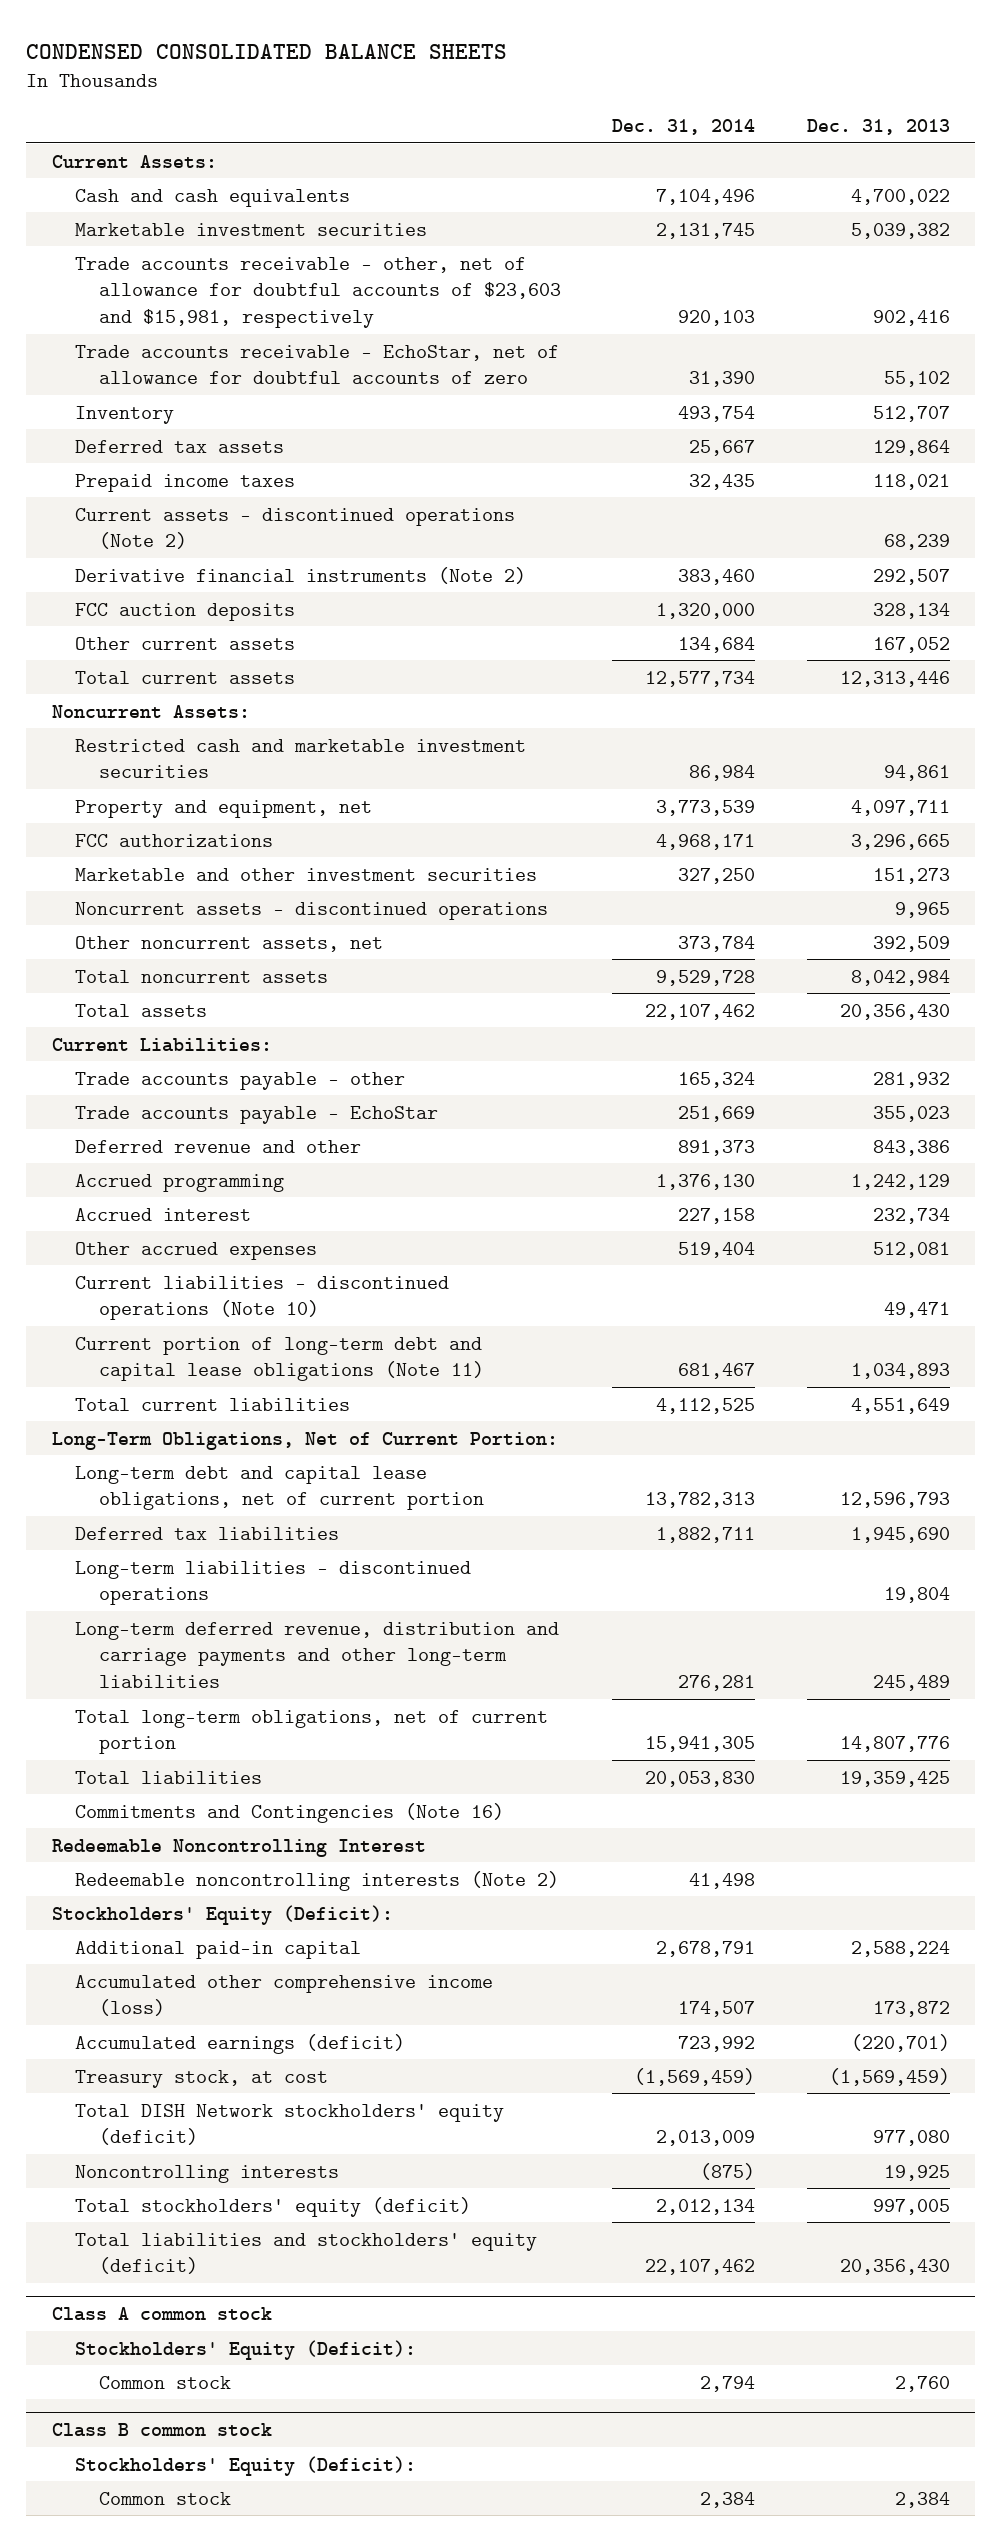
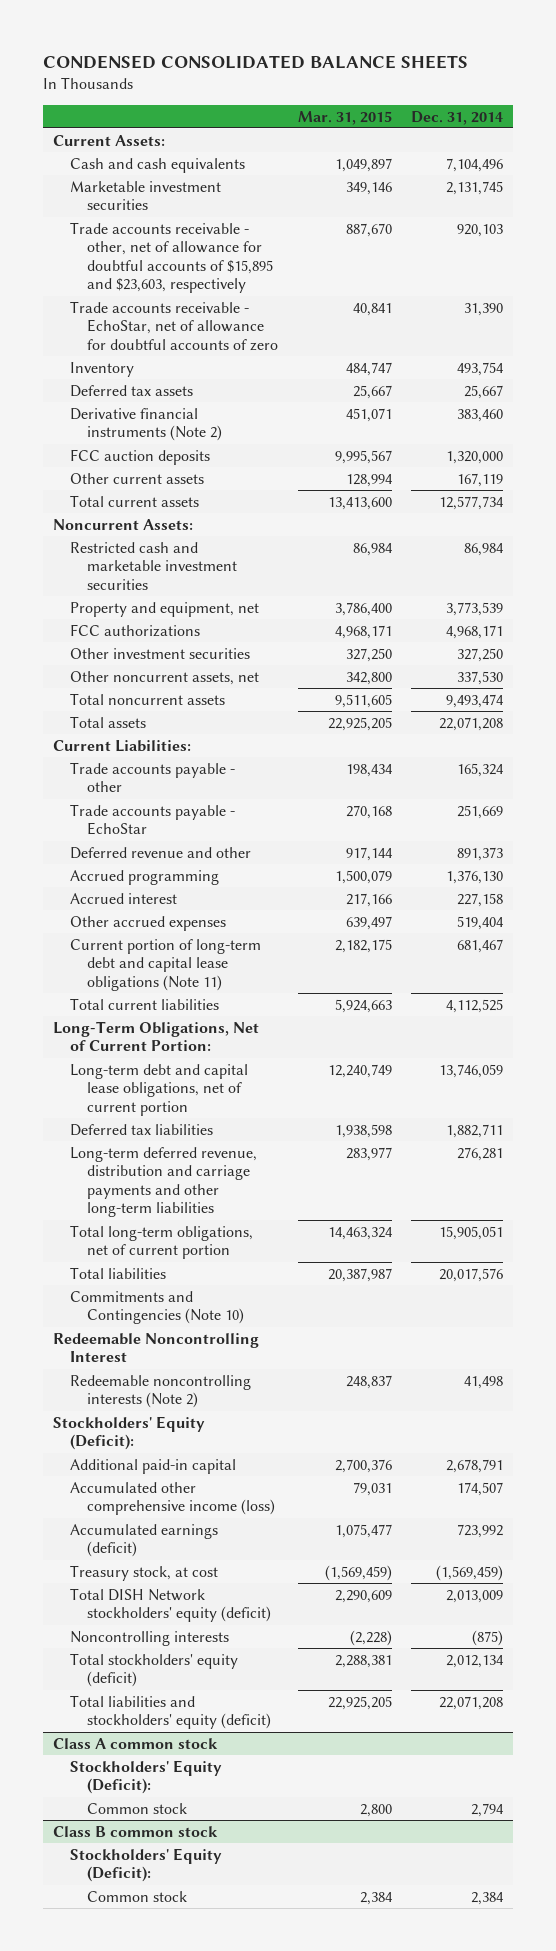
[806,118,950,135] Dec. 31, 2013 -> none
none -> [297,110,392,125] Mar. 31, 2015
[75,256,561,328] Trade accounts receivable - other, net of allowance for doubtful accounts of $23,603 and $15,981, respectively -> [69,221,274,294] Trade accounts receivable - other, net of allowance for doubtful accounts of $15,895 and $23,603, respectively
[75,473,296,492] Prepaid income taxes -> none
[75,507,516,550] Current assets - discontinued operations (Note 2) -> none
[678,636,756,653] 134,684 -> [456,472,503,487] 167,119
[75,901,549,920] Noncurrent assets - discontinued operations -> none
[75,867,538,881] Marketable and other investment securities -> [69,647,250,659] Other investment securities
[678,935,756,952] 373,784 -> [456,670,503,685] 337,530
[656,969,756,986] 9,529,728 -> [445,693,504,708] 9,493,474
[645,1003,756,1020] 22,107,462 -> [438,716,503,731] 22,071,208
[75,1275,450,1321] Current liabilities - discontinued operations (Note 10) -> none
[645,1492,756,1509] 13,782,313 -> [438,1063,503,1078] 13,746,059
[75,1560,472,1606] Long-term liabilities - discontinued operations -> none
[645,1736,756,1753] 15,941,305 -> [438,1225,503,1240] 15,905,051
[645,1770,756,1787] 20,053,830 -> [438,1267,503,1282] 20,017,576
[75,1802,505,1823] Commitments and Contingencies (Note 16) -> [69,1290,245,1325] Commitments and Contingencies (Note 10)
[645,2259,756,2276] 22,107,462 -> [438,1695,503,1710] 22,071,208

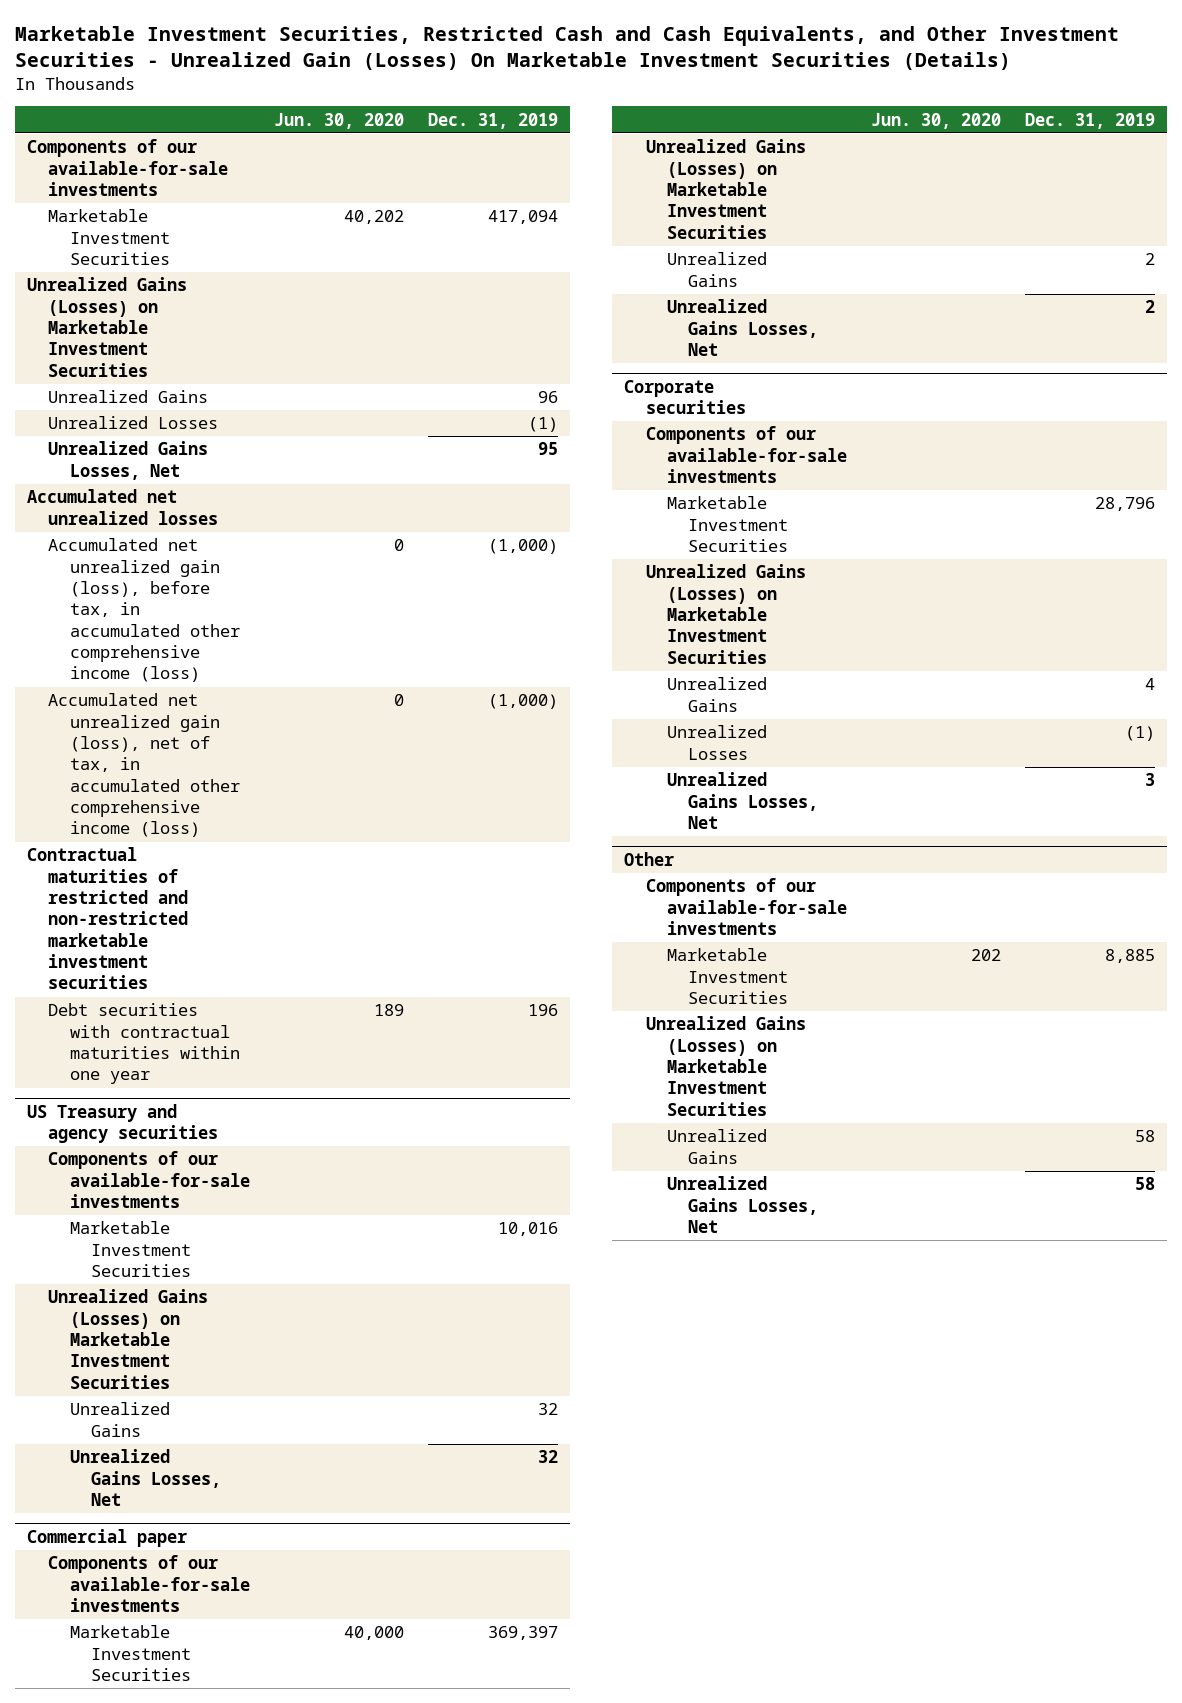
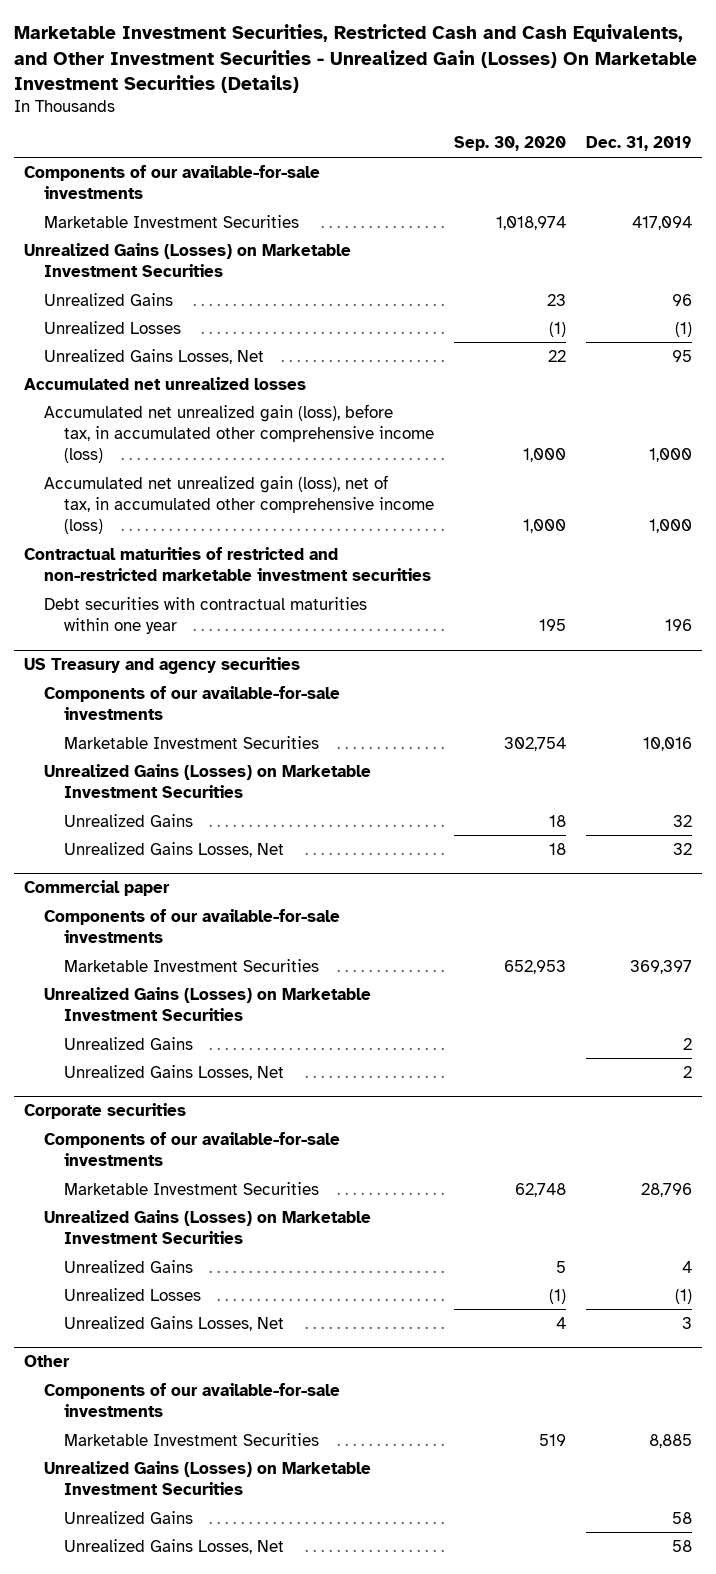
[273,112,404,129] Jun. 30, 2020 -> none
none -> [453,136,566,152] Sep. 30, 2020
[488,539,559,555] (1,000) -> [649,447,693,462] 1,000
[488,694,559,710] (1,000) -> [649,518,693,533] 1,000

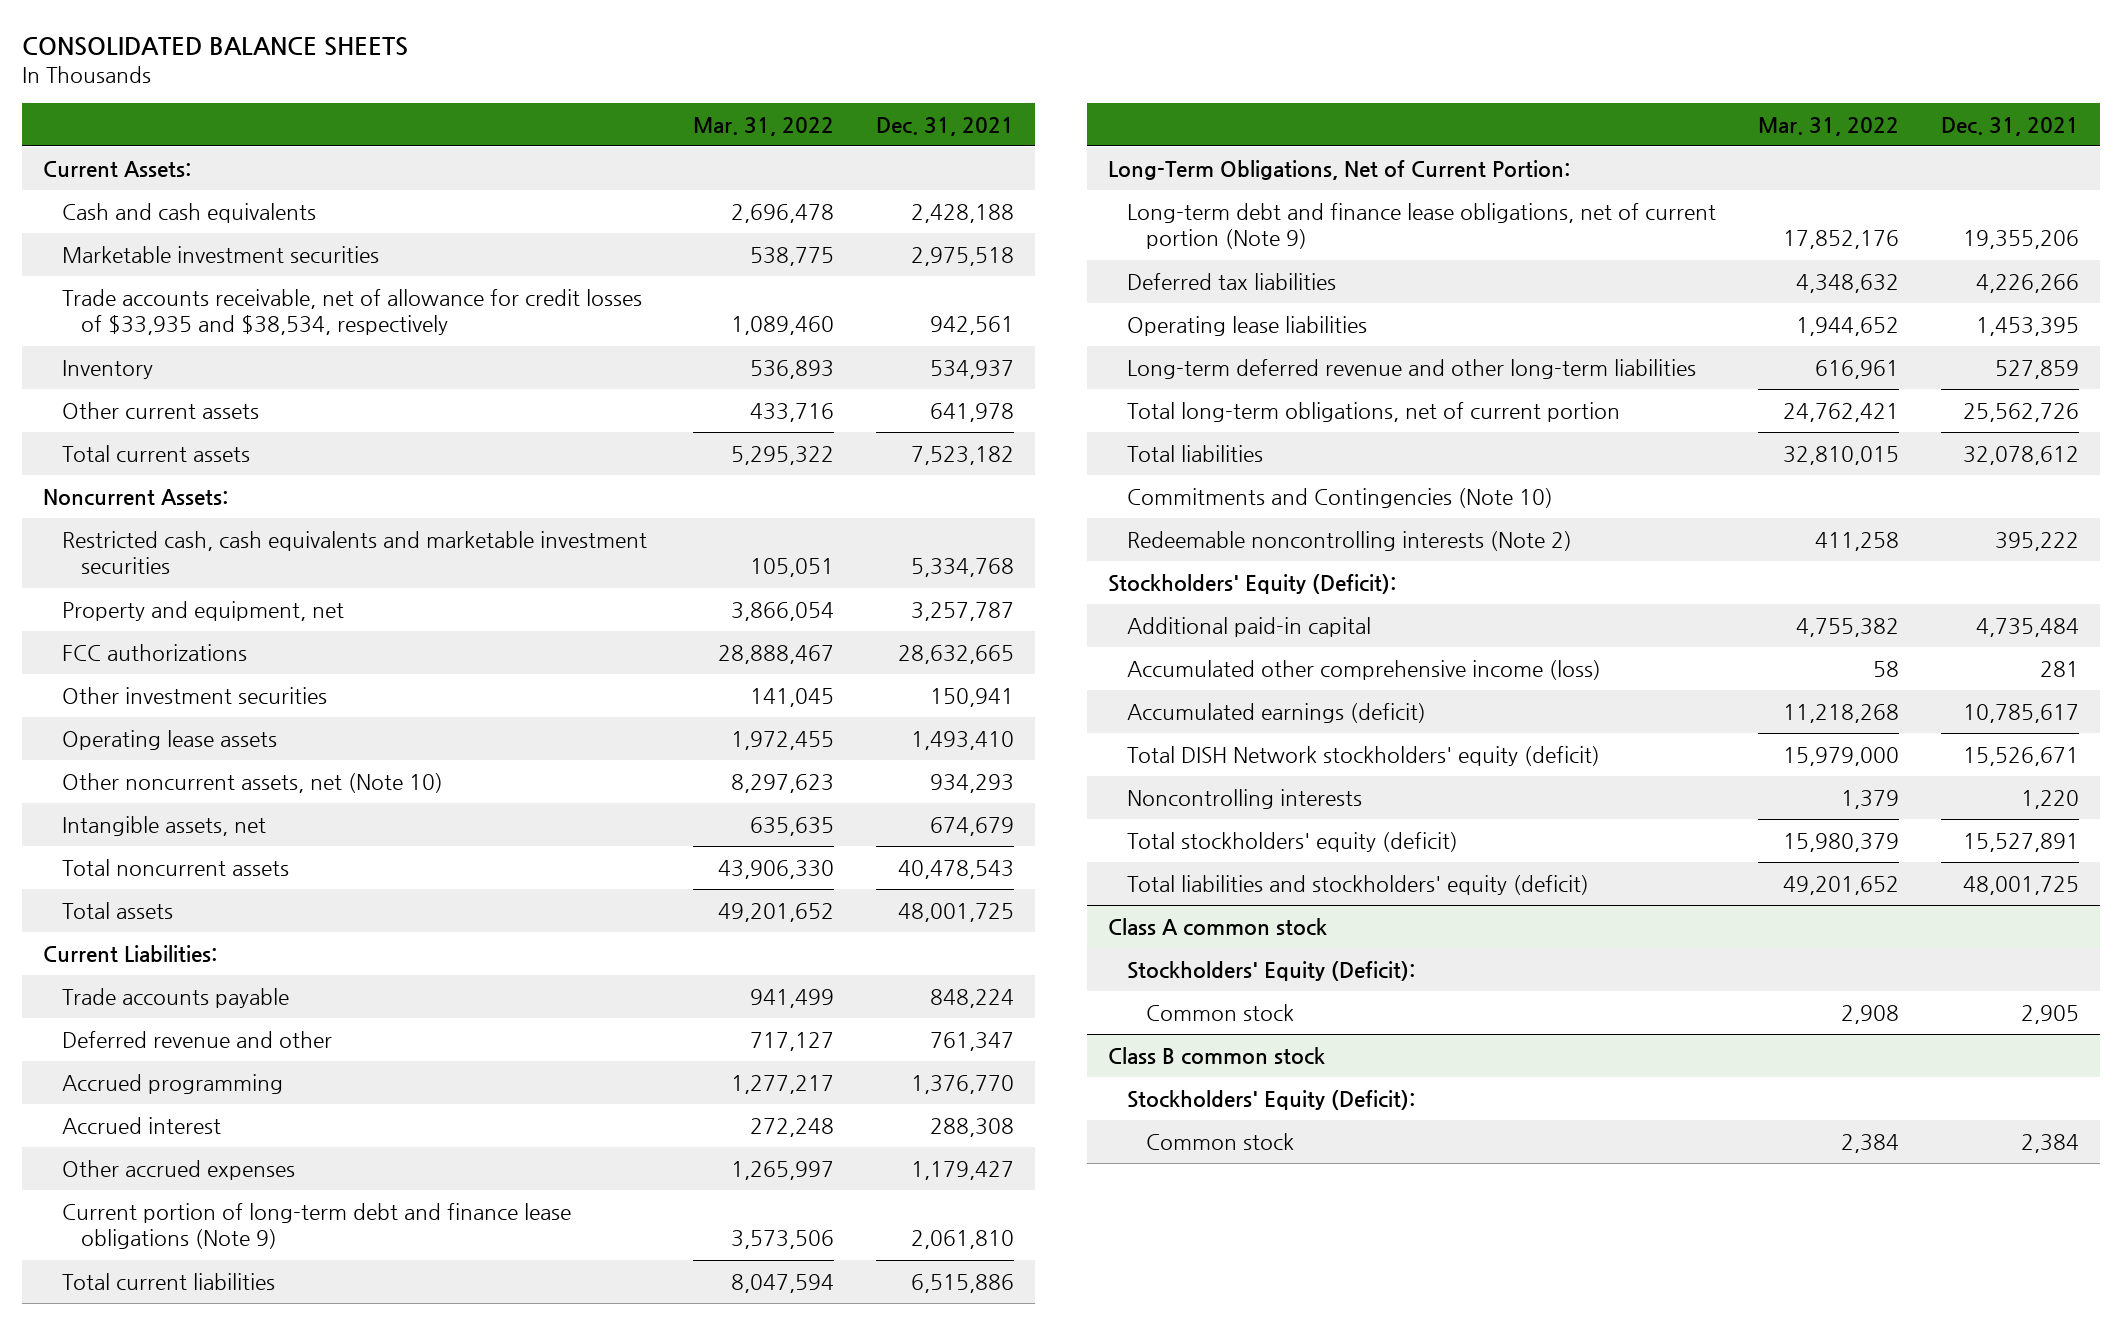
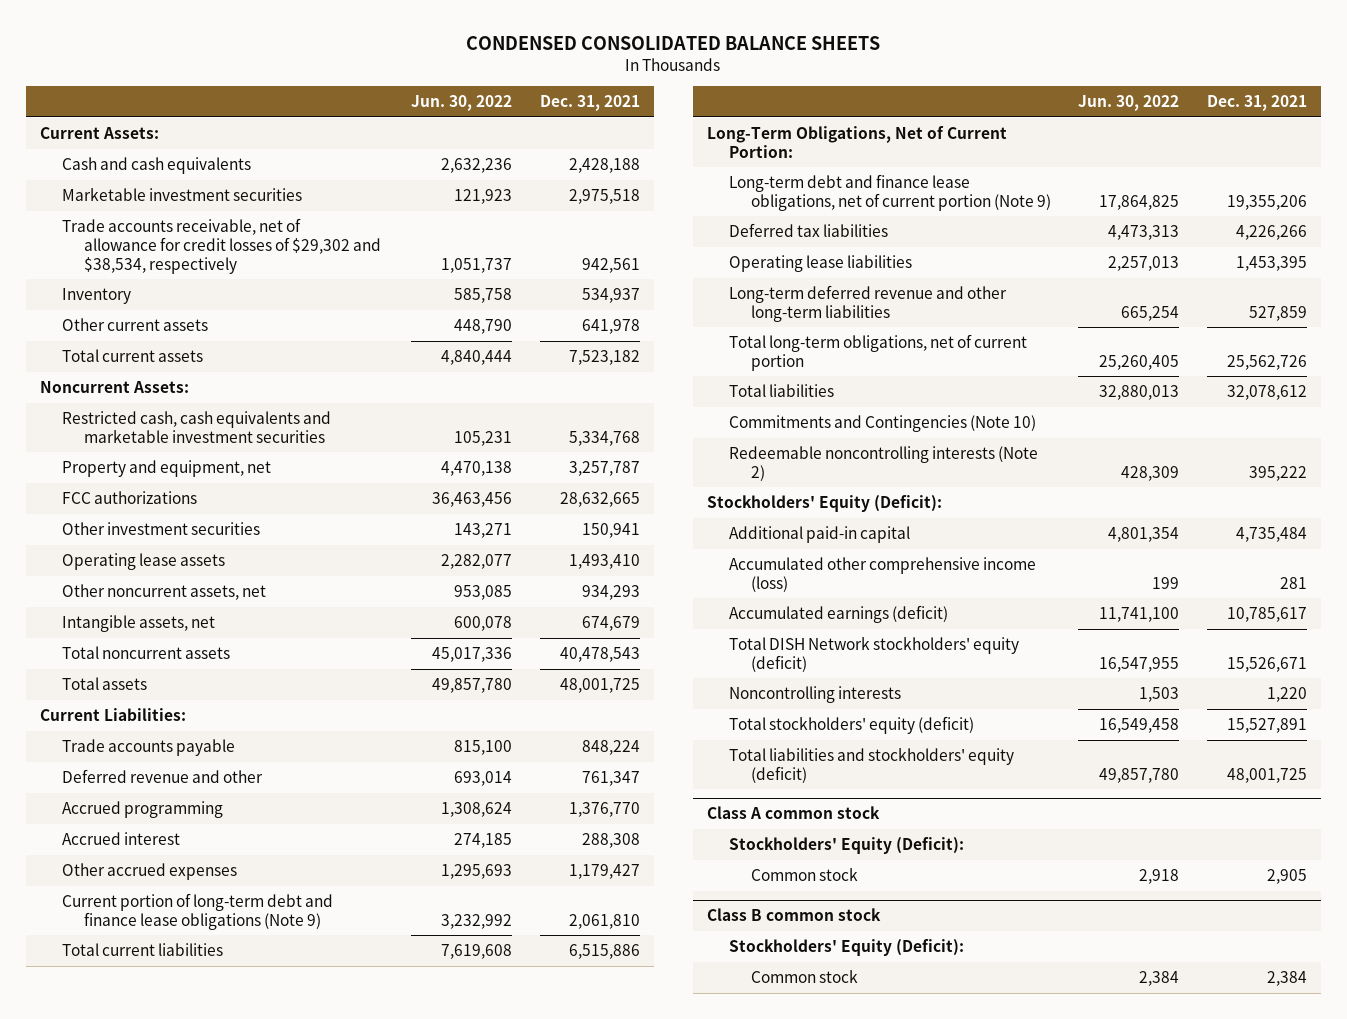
[22,37,409,57] CONSOLIDATED BALANCE SHEETS -> [466,35,881,50] CONDENSED CONSOLIDATED BALANCE SHEETS
[693,116,835,136] Mar. 31, 2022 -> none
none -> [411,95,513,112] Jun. 30, 2022
[62,288,643,336] Trade accounts receivable, net of allowance for credit losses of $33,935 and $38,534, respectively -> [61,217,381,274] Trade accounts receivable, net of allowance for credit losses of $29,302 and $38,534, respectively
[62,772,444,793] Other noncurrent assets, net (Note 10) -> [61,583,266,600] Other noncurrent assets, net

